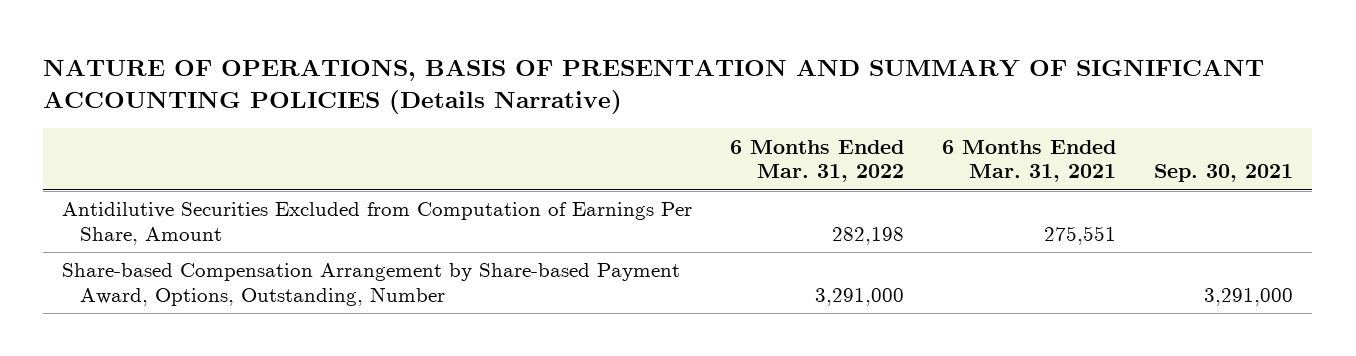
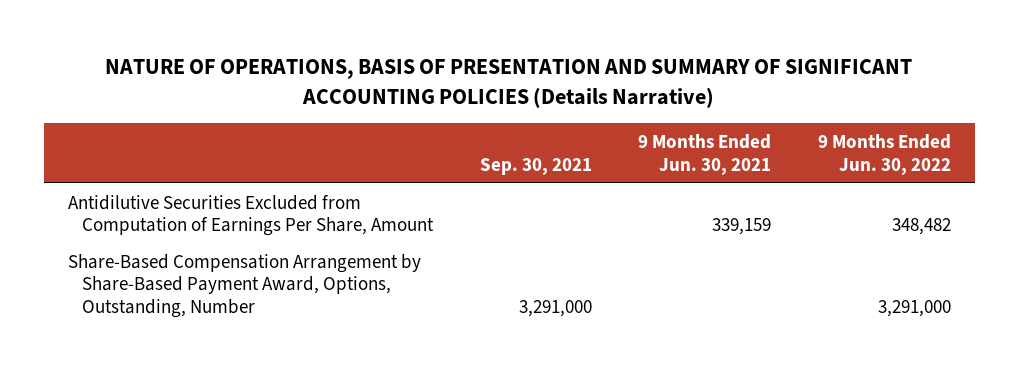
[730,139,905,183] 6 Months Ended Mar. 31, 2022 -> none
[942,139,1117,183] 6 Months Ended Mar. 31, 2021 -> none
none -> [638,134,772,175] 9 Months Ended Jun. 30, 2021
none -> [818,134,952,175] 9 Months Ended Jun. 30, 2022
[62,263,681,307] Share-based Compensation Arrangement by Share-based Payment Award, Options, Outstanding, Number -> [67,253,421,318] Share-Based Compensation Arrangement by Share-Based Payment Award, Options, Outstanding, Number

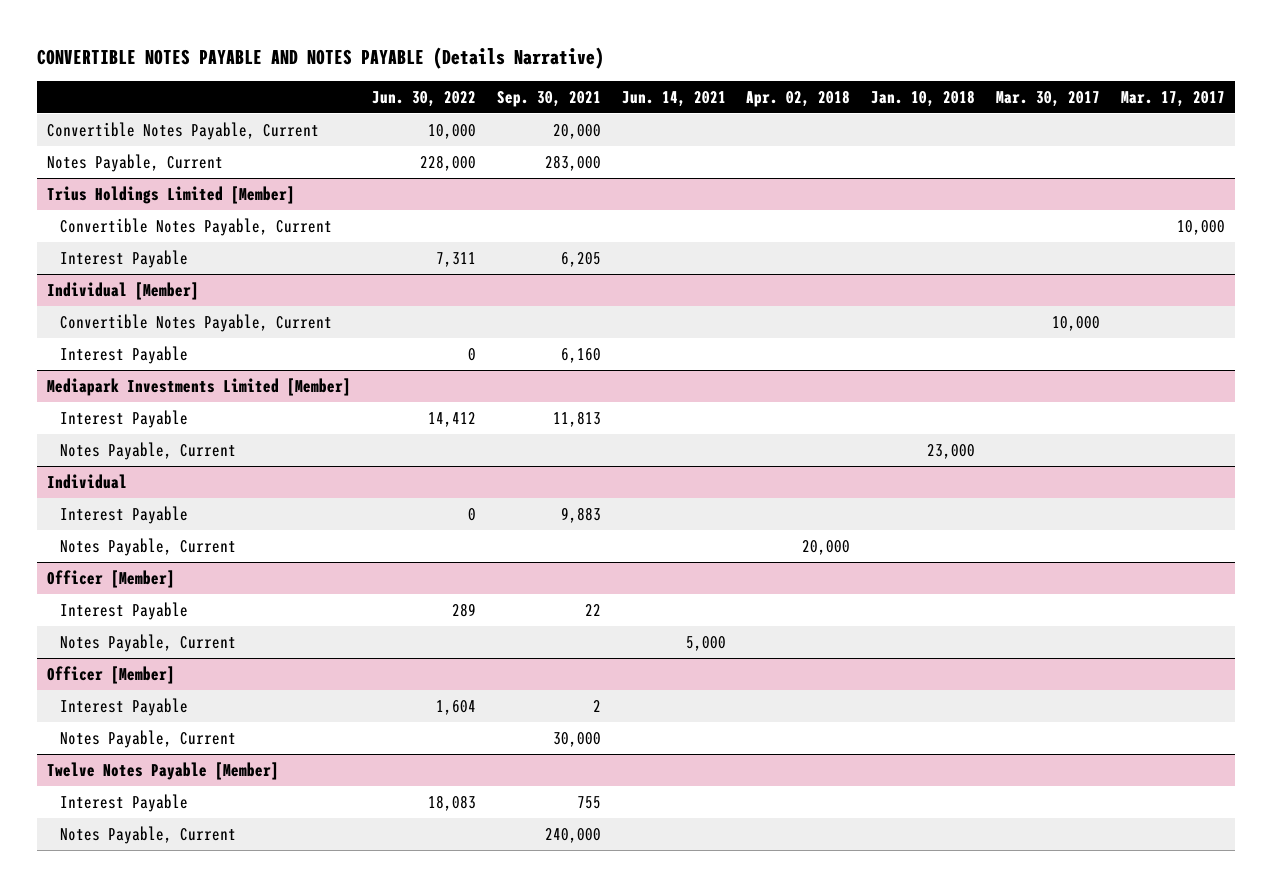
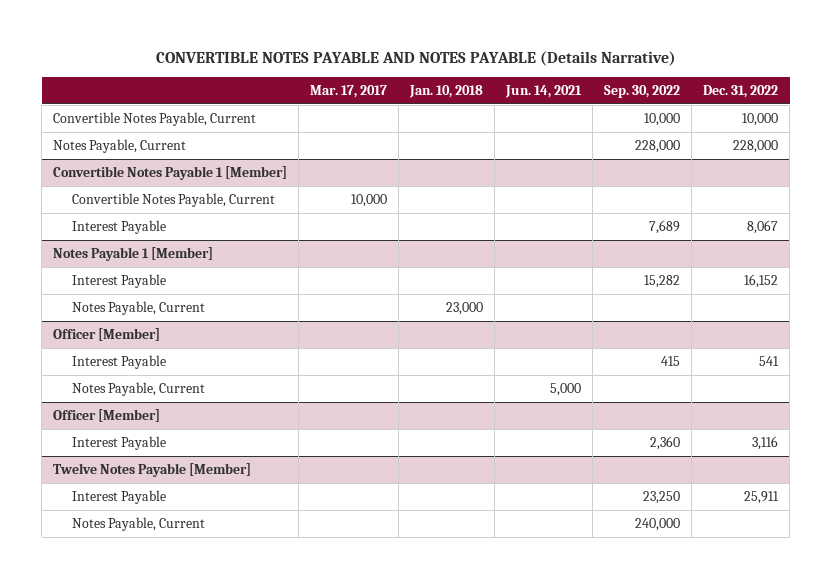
[372,91,477,108] Jun. 30, 2022 -> none
[496,91,601,108] Sep. 30, 2021 -> none
[746,90,851,108] Apr. 02, 2018 -> none
[995,91,1100,108] Mar. 30, 2017 -> none
none -> [604,84,681,98] Sep. 30, 2022
none -> [703,84,779,98] Dec. 31, 2022
[47,186,296,205] Trius Holdings Limited [Member] -> [53,166,288,181] Convertible Notes Payable 1 [Member]
[47,282,200,301] Individual [Member] -> none
[59,314,332,333] Convertible Notes Payable, Current -> none
[59,346,188,365] Interest Payable -> none
[47,378,352,397] Mediapark Investments Limited [Member] -> [53,247,214,262] Notes Payable 1 [Member]
[47,474,128,490] Individual -> none
[59,506,188,525] Interest Payable -> none
[59,538,236,557] Notes Payable, Current -> none
[59,730,236,749] Notes Payable, Current -> none

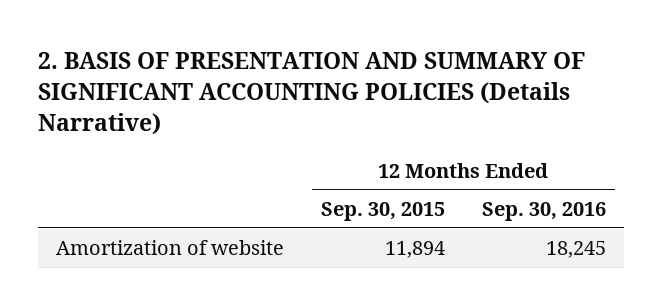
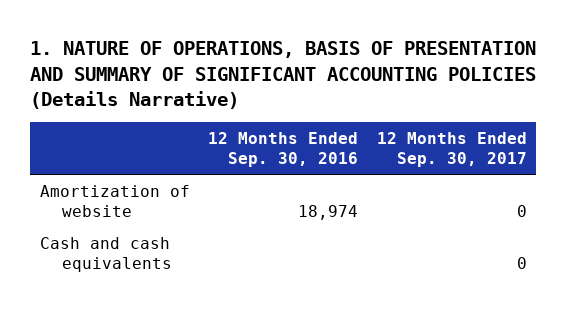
[37,51,585,136] 2. BASIS OF PRESENTATION AND SUMMARY OF SIGNIFICANT ACCOUNTING POLICIES (Details Narrative) -> [30,41,537,109] 1. NATURE OF OPERATIONS, BASIS OF PRESENTATION AND SUMMARY OF SIGNIFICANT ACCOUNTING POLICIES (Details Narrative)
[321,201,446,221] Sep. 30, 2015 -> none
none -> [377,132,528,168] 12 Months Ended Sep. 30, 2017
[545,241,606,259] 18,245 -> [298,204,359,220] 18,974
none -> [39,237,172,272] Cash and cash equivalents

